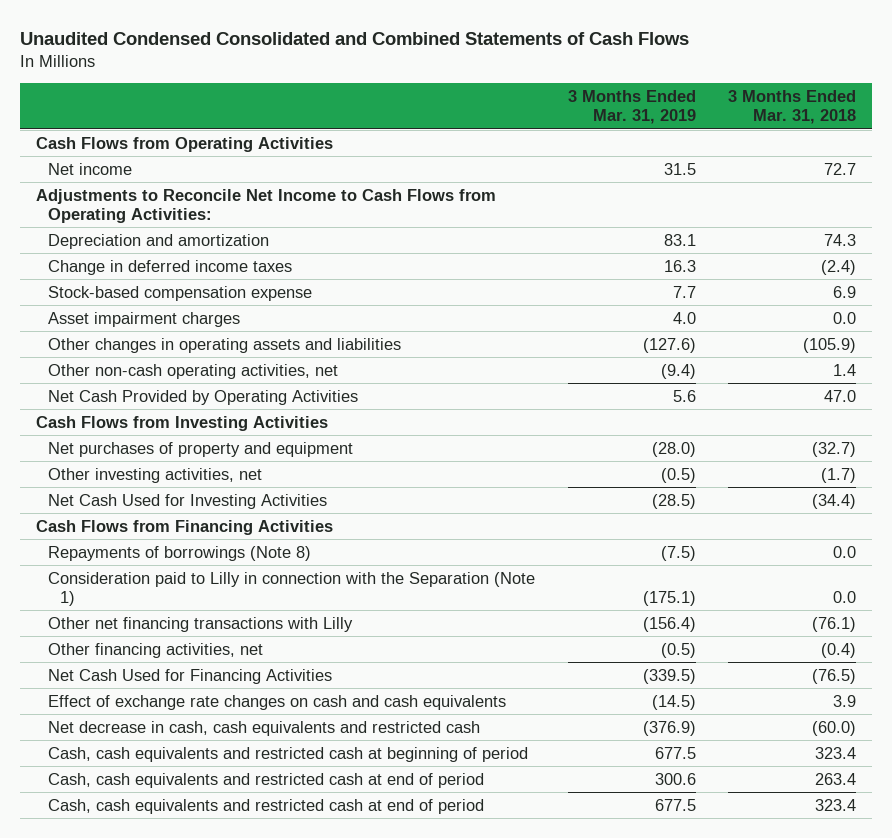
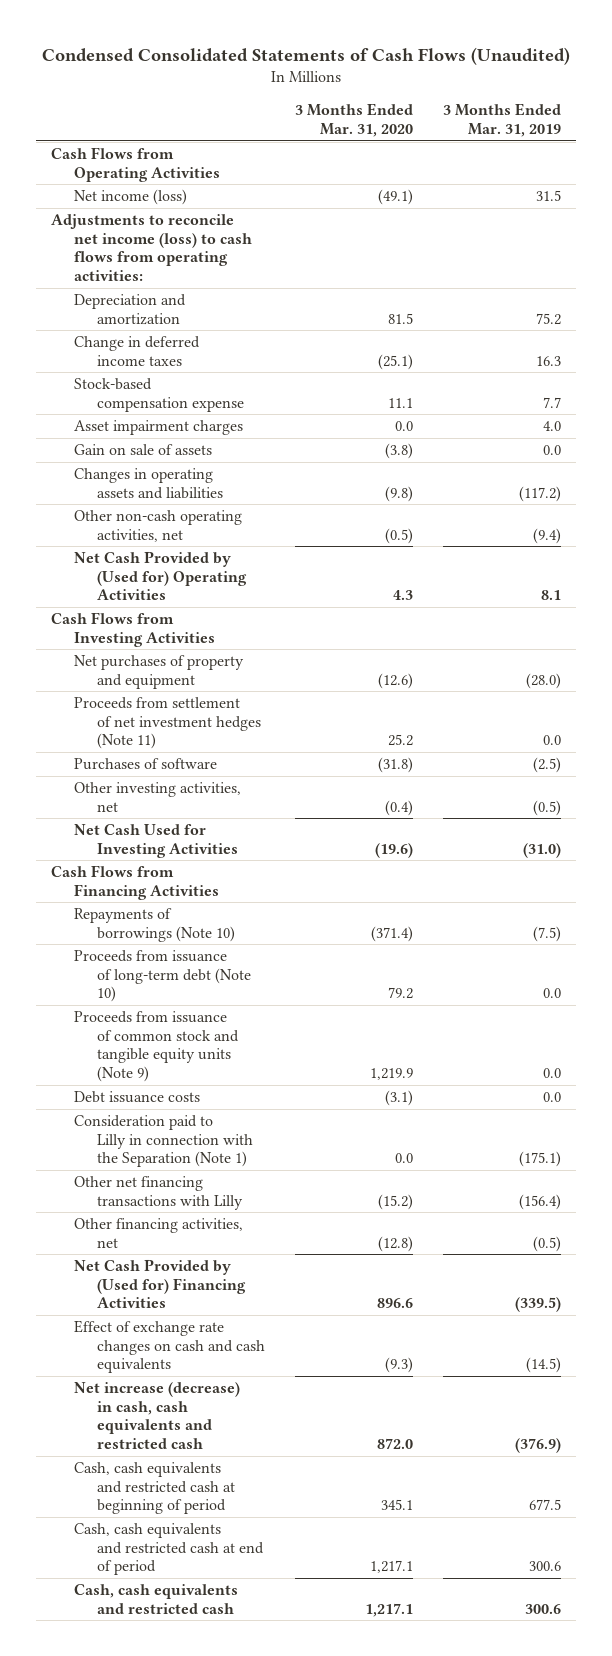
[19,32,689,46] Unaudited Condensed Consolidated and Combined Statements of Cash Flows -> [41,46,570,65] Condensed Consolidated Statements of Cash Flows (Unaudited)
[728,90,857,125] 3 Months Ended Mar. 31, 2018 -> none
none -> [295,103,414,137] 3 Months Ended Mar. 31, 2020
[48,162,133,175] Net income -> [74,189,188,206] Net income (loss)
[36,188,497,223] Adjustments to Reconcile Net Income to Cash Flows from Operating Activities: -> [50,214,253,282] Adjustments to reconcile net income (loss) to cash flows from operating activities:
[663,233,696,246] 83.1 -> [536,312,562,325] 75.2
none -> [74,444,213,456] Gain on sale of assets
[48,337,402,353] Other changes in operating assets and liabilities -> [74,468,224,499] Changes in operating assets and liabilities
[642,337,696,353] (127.6) -> [519,485,562,502] (117.2)
[48,389,359,405] Net Cash Provided by Operating Activities -> [74,551,248,601] Net Cash Provided by (Used for) Operating Activities
[672,389,696,402] 5.6 -> [541,590,562,601] 8.1
none -> [74,697,262,750] Proceeds from settlement of net investment hedges (Note 11)
none -> [74,758,218,771] Purchases of software
[651,493,696,509] (28.5) -> [523,842,562,858] (31.0)
[48,545,312,561] Repayments of borrowings (Note 8) -> [74,908,236,942] Repayments of borrowings (Note 10)
none -> [74,950,252,1003] Proceeds from issuance of long-term debt (Note 10)
none -> [74,1011,240,1083] Proceeds from issuance of common stock and tangible equity units (Note 9)
none -> [74,1091,201,1104] Debt issuance costs
[48,668,333,684] Net Cash Used for Financing Activities -> [74,1259,247,1309] Net Cash Provided by (Used for) Financing Activities
[48,720,481,736] Net decrease in cash, cash equivalents and restricted cash -> [74,1382,241,1450] Net increase (decrease) in cash, cash equivalents and restricted cash
[48,798,485,814] Cash, cash equivalents and restricted cash at end of period -> [74,1584,239,1614] Cash, cash equivalents and restricted cash
[654,798,696,811] 677.5 -> [525,1603,562,1614] 300.6

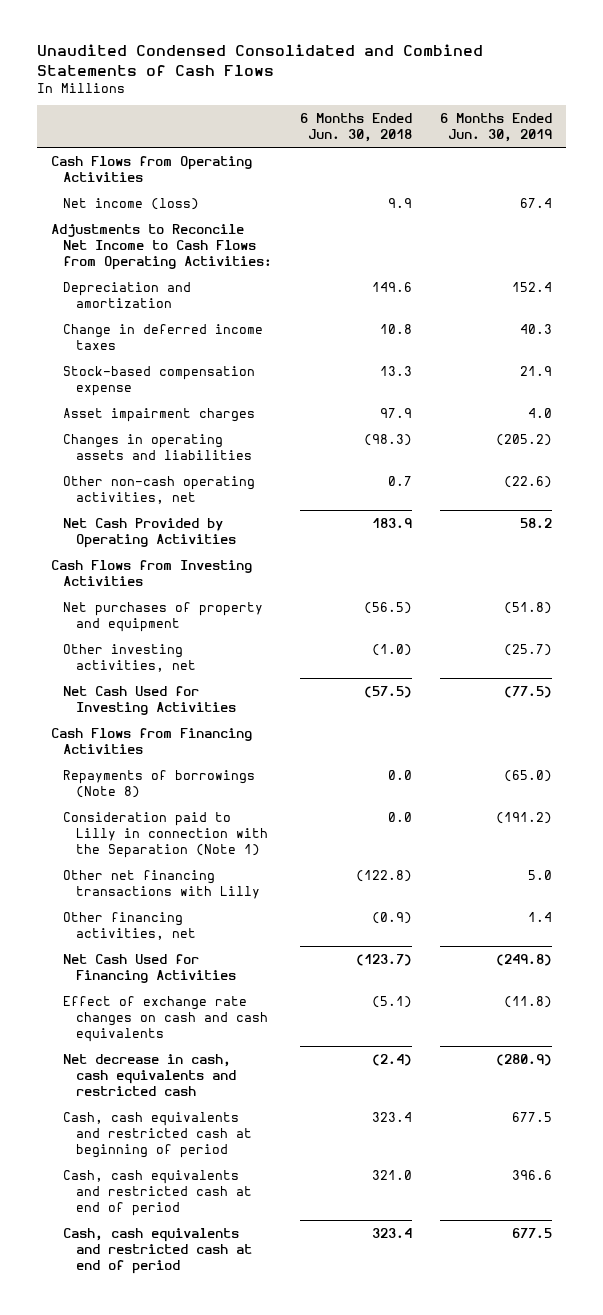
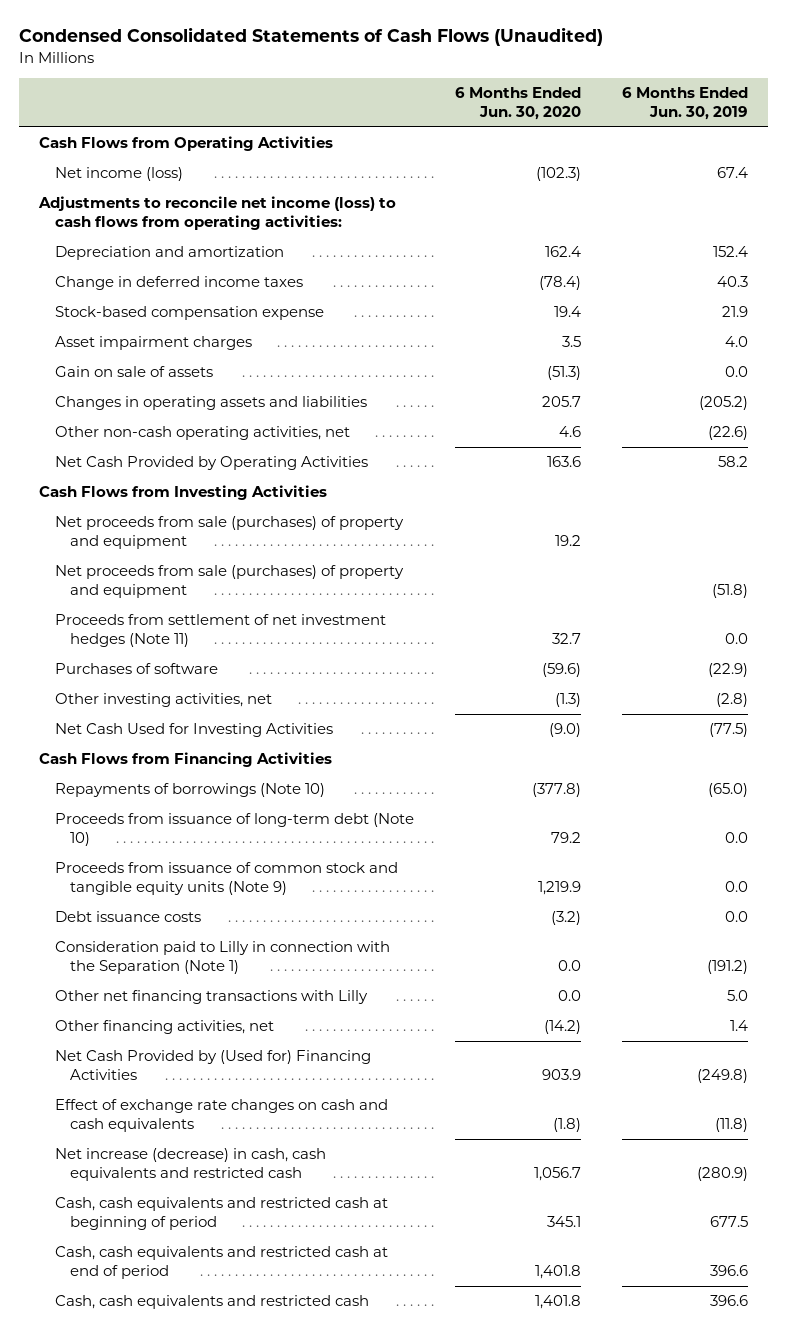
[36,44,483,76] Unaudited Condensed Consolidated and Combined Statements of Cash Flows -> [18,27,603,47] Condensed Consolidated Statements of Cash Flows (Unaudited)
[300,112,413,142] 6 Months Ended Jun. 30, 2018 -> none
none -> [454,87,581,121] 6 Months Ended Jun. 30, 2020
[50,223,273,270] Adjustments to Reconcile Net Income to Cash Flows from Operating Activities: -> [38,196,397,231] Adjustments to reconcile net income (loss) to cash flows from operating activities:
none -> [54,366,213,378] Gain on sale of assets
none -> [54,516,404,550] Net proceeds from sale (purchases) of property and equipment
[63,601,264,632] Net purchases of property and equipment -> [54,565,404,599] Net proceeds from sale (purchases) of property and equipment
none -> [54,614,386,648] Proceeds from settlement of net investment hedges (Note 11)
none -> [54,663,218,675] Purchases of software
[504,643,553,656] (25.7) -> [715,693,748,708] (2.8)
[63,769,256,798] Repayments of borrowings (Note 8) -> [54,783,325,798] Repayments of borrowings (Note 10)
none -> [54,813,414,847] Proceeds from issuance of long-term debt (Note 10)
none -> [54,862,398,896] Proceeds from issuance of common stock and tangible equity units (Note 9)
none -> [54,911,201,923] Debt issuance costs
[63,953,236,983] Net Cash Used for Financing Activities -> [54,1050,371,1081] Net Cash Provided by (Used for) Financing Activities
[63,1053,236,1096] Net decrease in cash, cash equivalents and restricted cash -> [54,1148,326,1182] Net increase (decrease) in cash, cash equivalents and restricted cash
[63,1227,252,1274] Cash, cash equivalents and restricted cash at end of period -> [54,1295,369,1310] Cash, cash equivalents and restricted cash
[512,1227,553,1238] 677.5 -> [709,1295,748,1307] 396.6

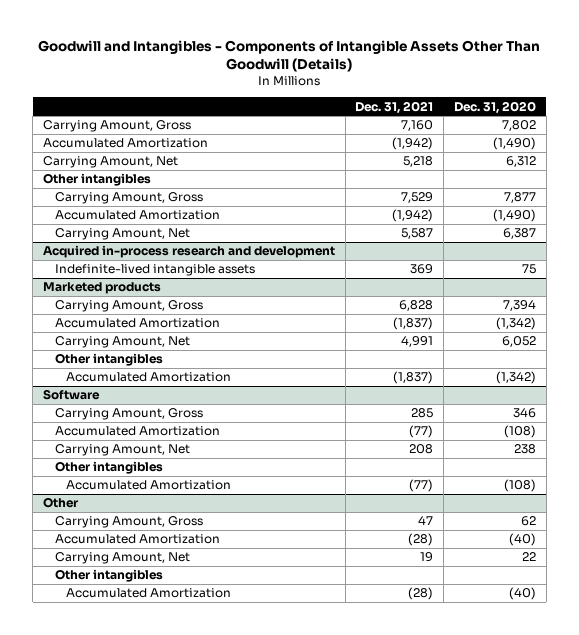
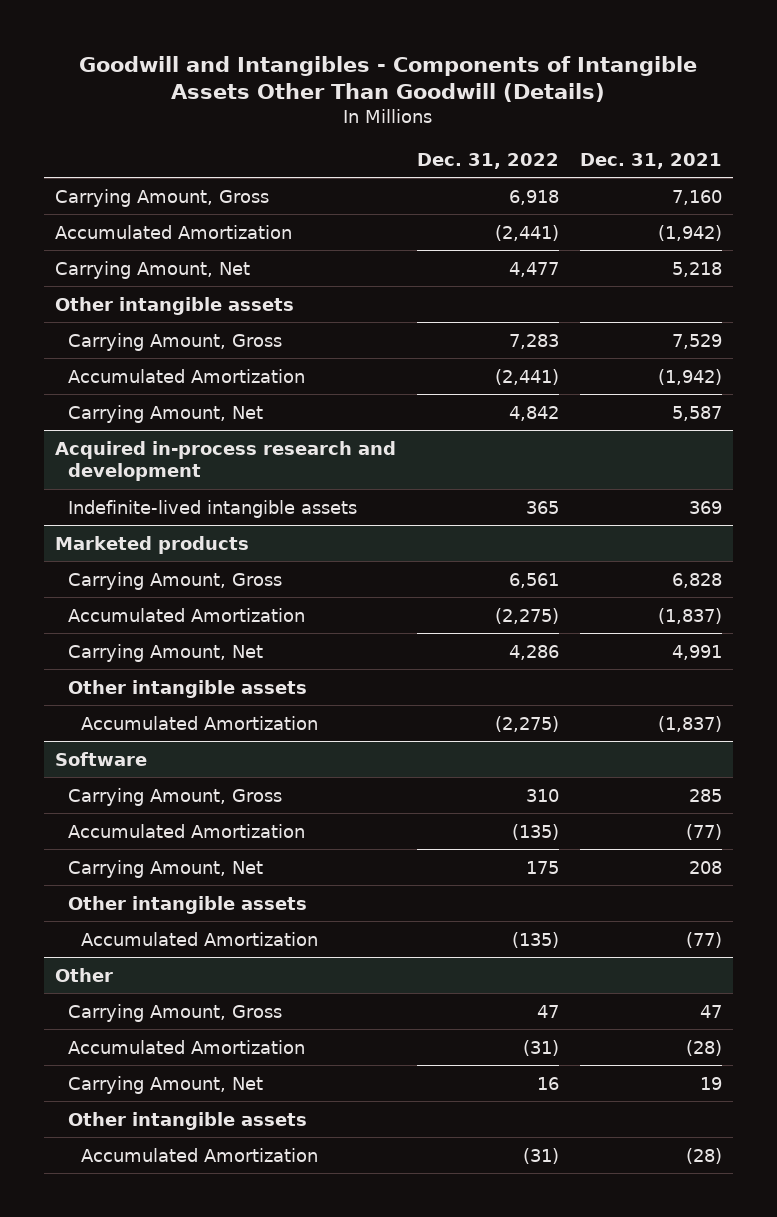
[453,100,536,114] Dec. 31, 2020 -> none
none -> [416,152,559,169] Dec. 31, 2022
[42,173,151,187] Other intangibles -> [54,296,294,315] Other intangible assets
[54,353,163,367] Other intangibles -> [67,679,307,698] Other intangible assets
[54,461,163,475] Other intangibles -> [67,895,307,914] Other intangible assets
[54,569,163,583] Other intangibles -> [67,1111,307,1130] Other intangible assets

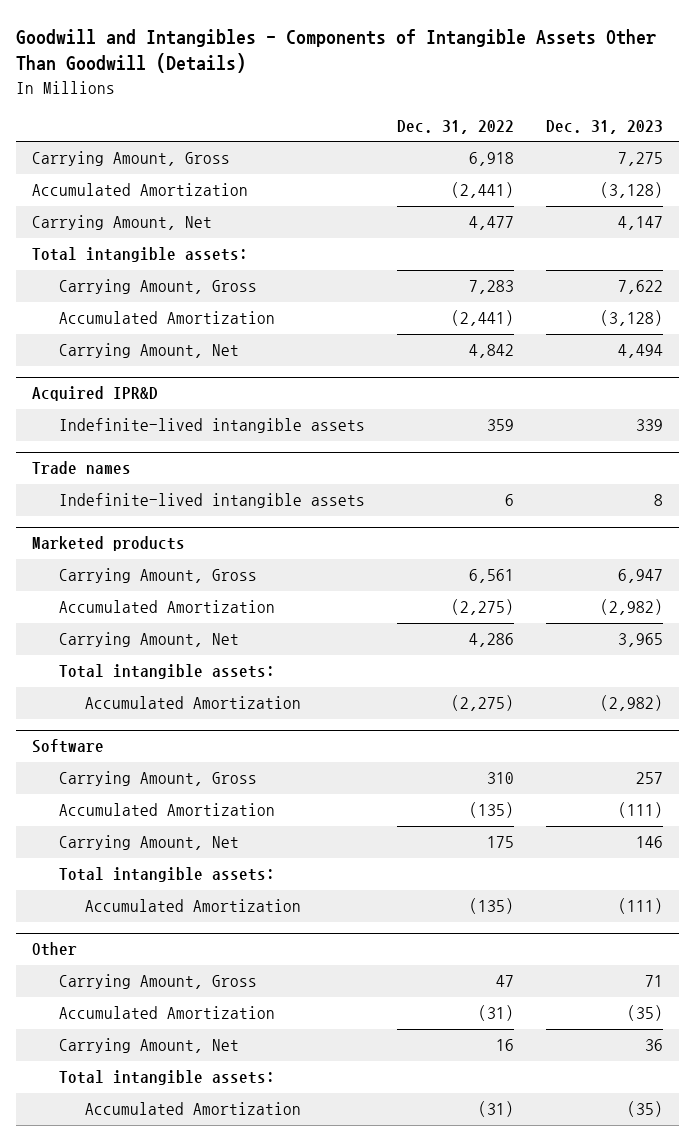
[580,152,723,169] Dec. 31, 2021 -> none
none -> [545,120,663,135] Dec. 31, 2023
[54,296,294,315] Other intangible assets -> [32,247,249,263] Total intangible assets:
[54,440,396,482] Acquired in-process research and development -> [32,386,159,402] Acquired IPR&D
[525,500,559,514] 365 -> [486,419,514,432] 359
none -> [32,461,132,475] Trade names
none -> [58,493,365,509] Indefinite-lived intangible assets
[67,679,307,698] Other intangible assets -> [58,664,275,680] Total intangible assets:
[67,895,307,914] Other intangible assets -> [58,867,275,883] Total intangible assets:
[67,1111,307,1130] Other intangible assets -> [58,1070,275,1086] Total intangible assets:

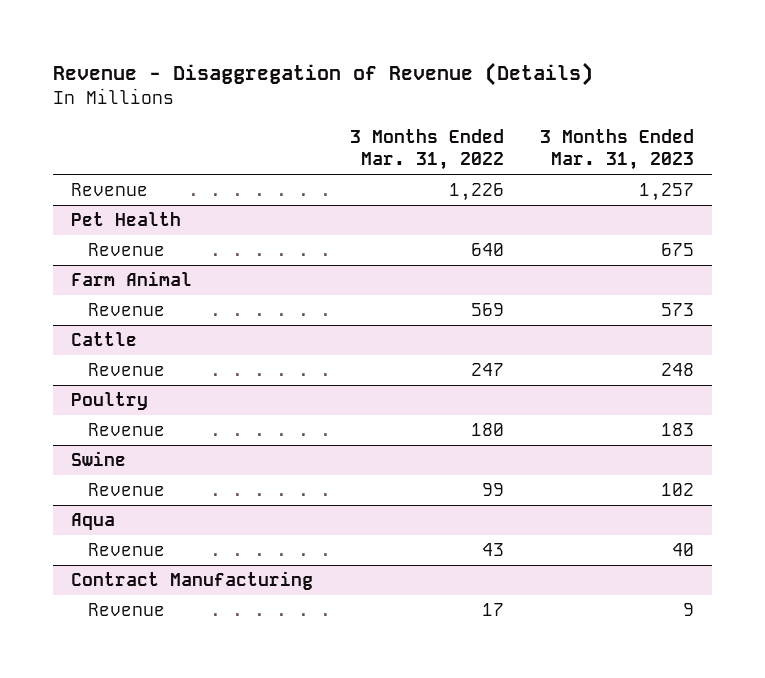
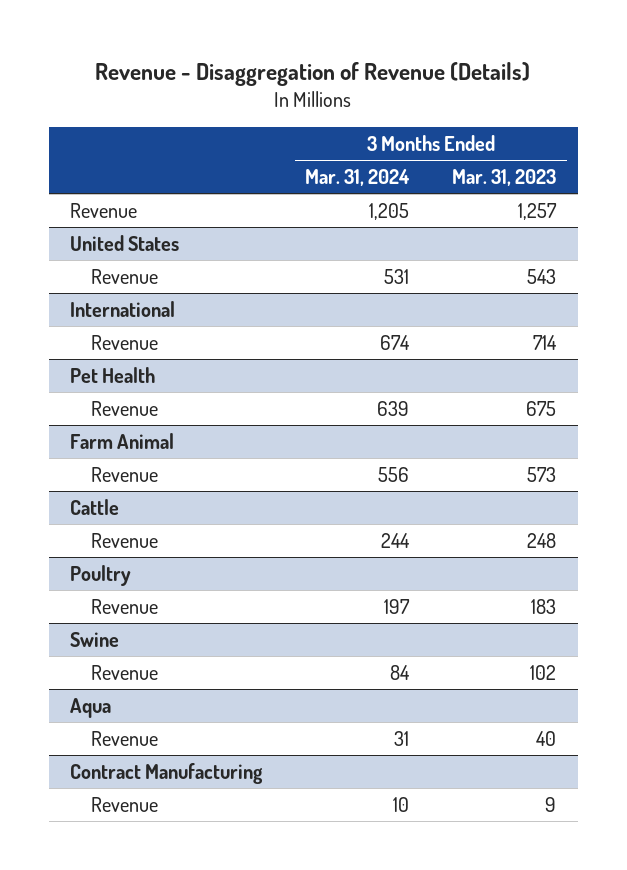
[349,128,504,171] 3 Months Ended Mar. 31, 2022 -> none
none -> [305,168,411,186] Mar. 31, 2024
none -> [70,234,180,251] United States
none -> [91,268,159,284] Revenue
none -> [70,300,176,317] International
none -> [91,334,159,350] Revenue

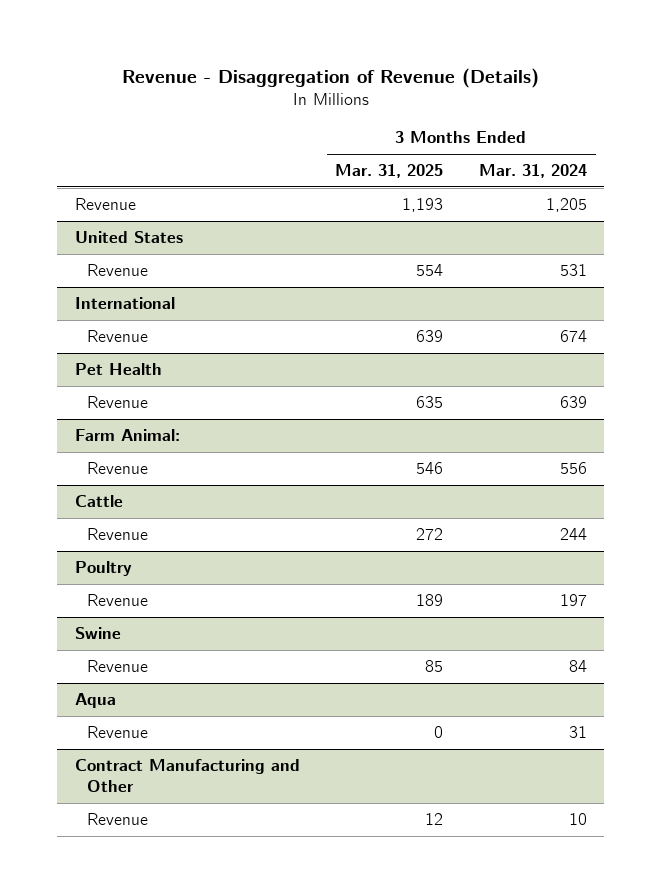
[452,168,557,186] Mar. 31, 2023 -> none
none -> [335,164,444,179] Mar. 31, 2025
[70,432,175,449] Farm Animal -> [75,428,181,441] Farm Animal:
[70,762,264,784] Contract Manufacturing -> [75,758,301,792] Contract Manufacturing and Other

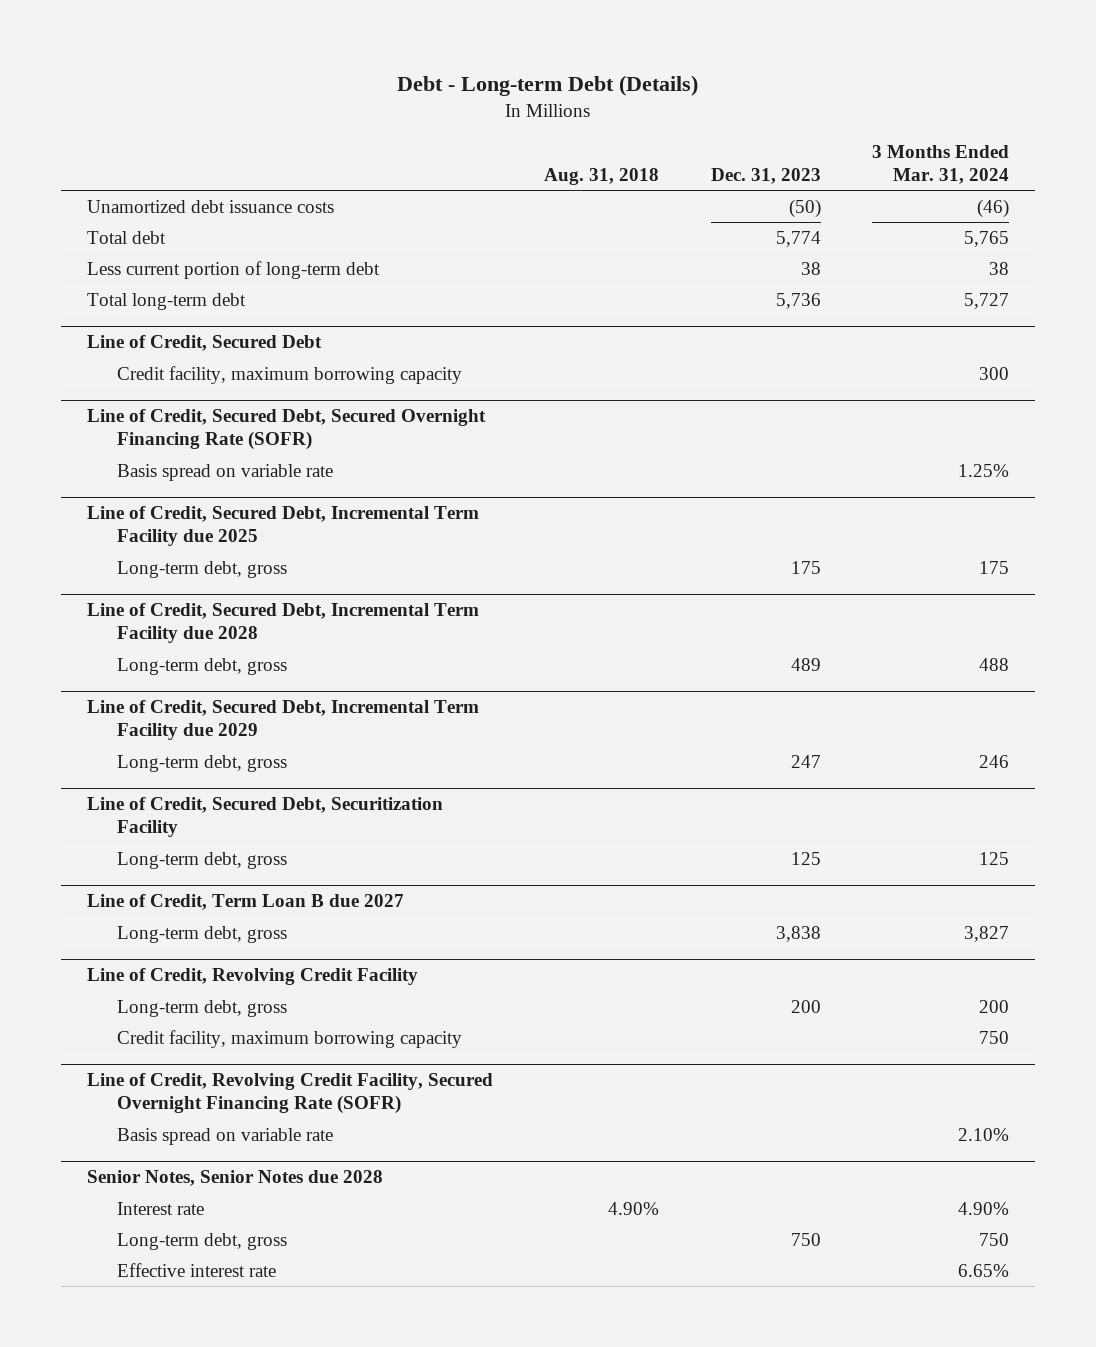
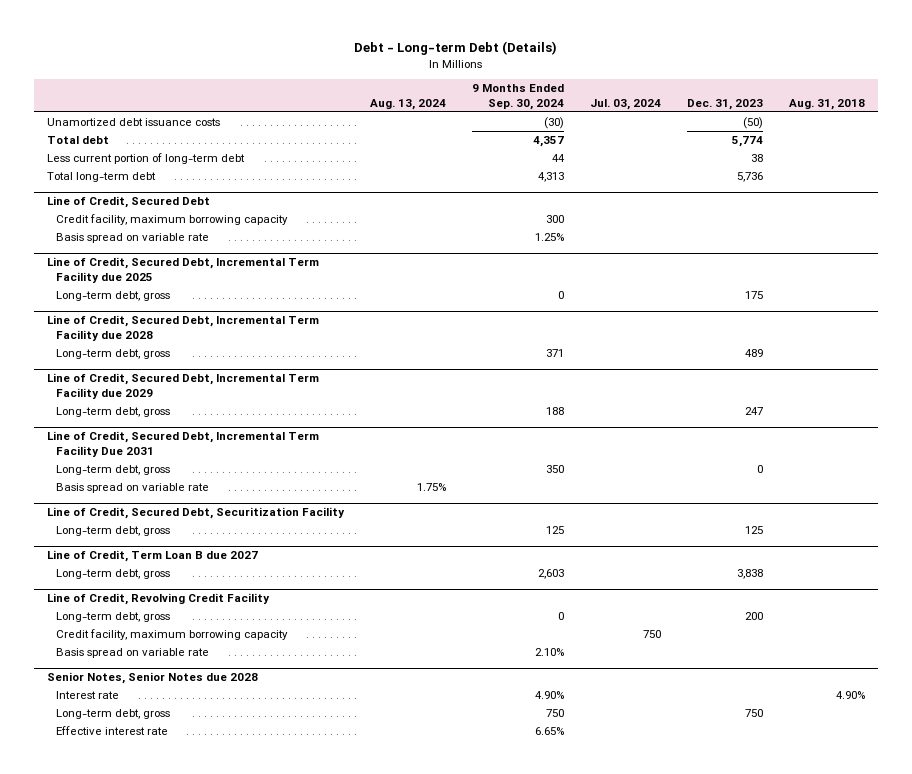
[871,144,1009,184] 3 Months Ended Mar. 31, 2024 -> none
none -> [370,98,447,110] Aug. 13, 2024
none -> [472,84,565,110] 9 Months Ended Sep. 30, 2024
none -> [590,98,662,110] Jul. 03, 2024
[87,409,487,451] Line of Credit, Secured Debt, Secured Overnight Financing Rate (SOFR) -> none
none -> [47,431,320,457] Line of Credit, Secured Debt, Incremental Term Facility Due 2031
none -> [56,465,171,476] Long-term debt, gross
none -> [56,483,210,494] Basis spread on variable rate
[87,1073,494,1115] Line of Credit, Revolving Credit Facility, Secured Overnight Financing Rate (SOFR) -> none

